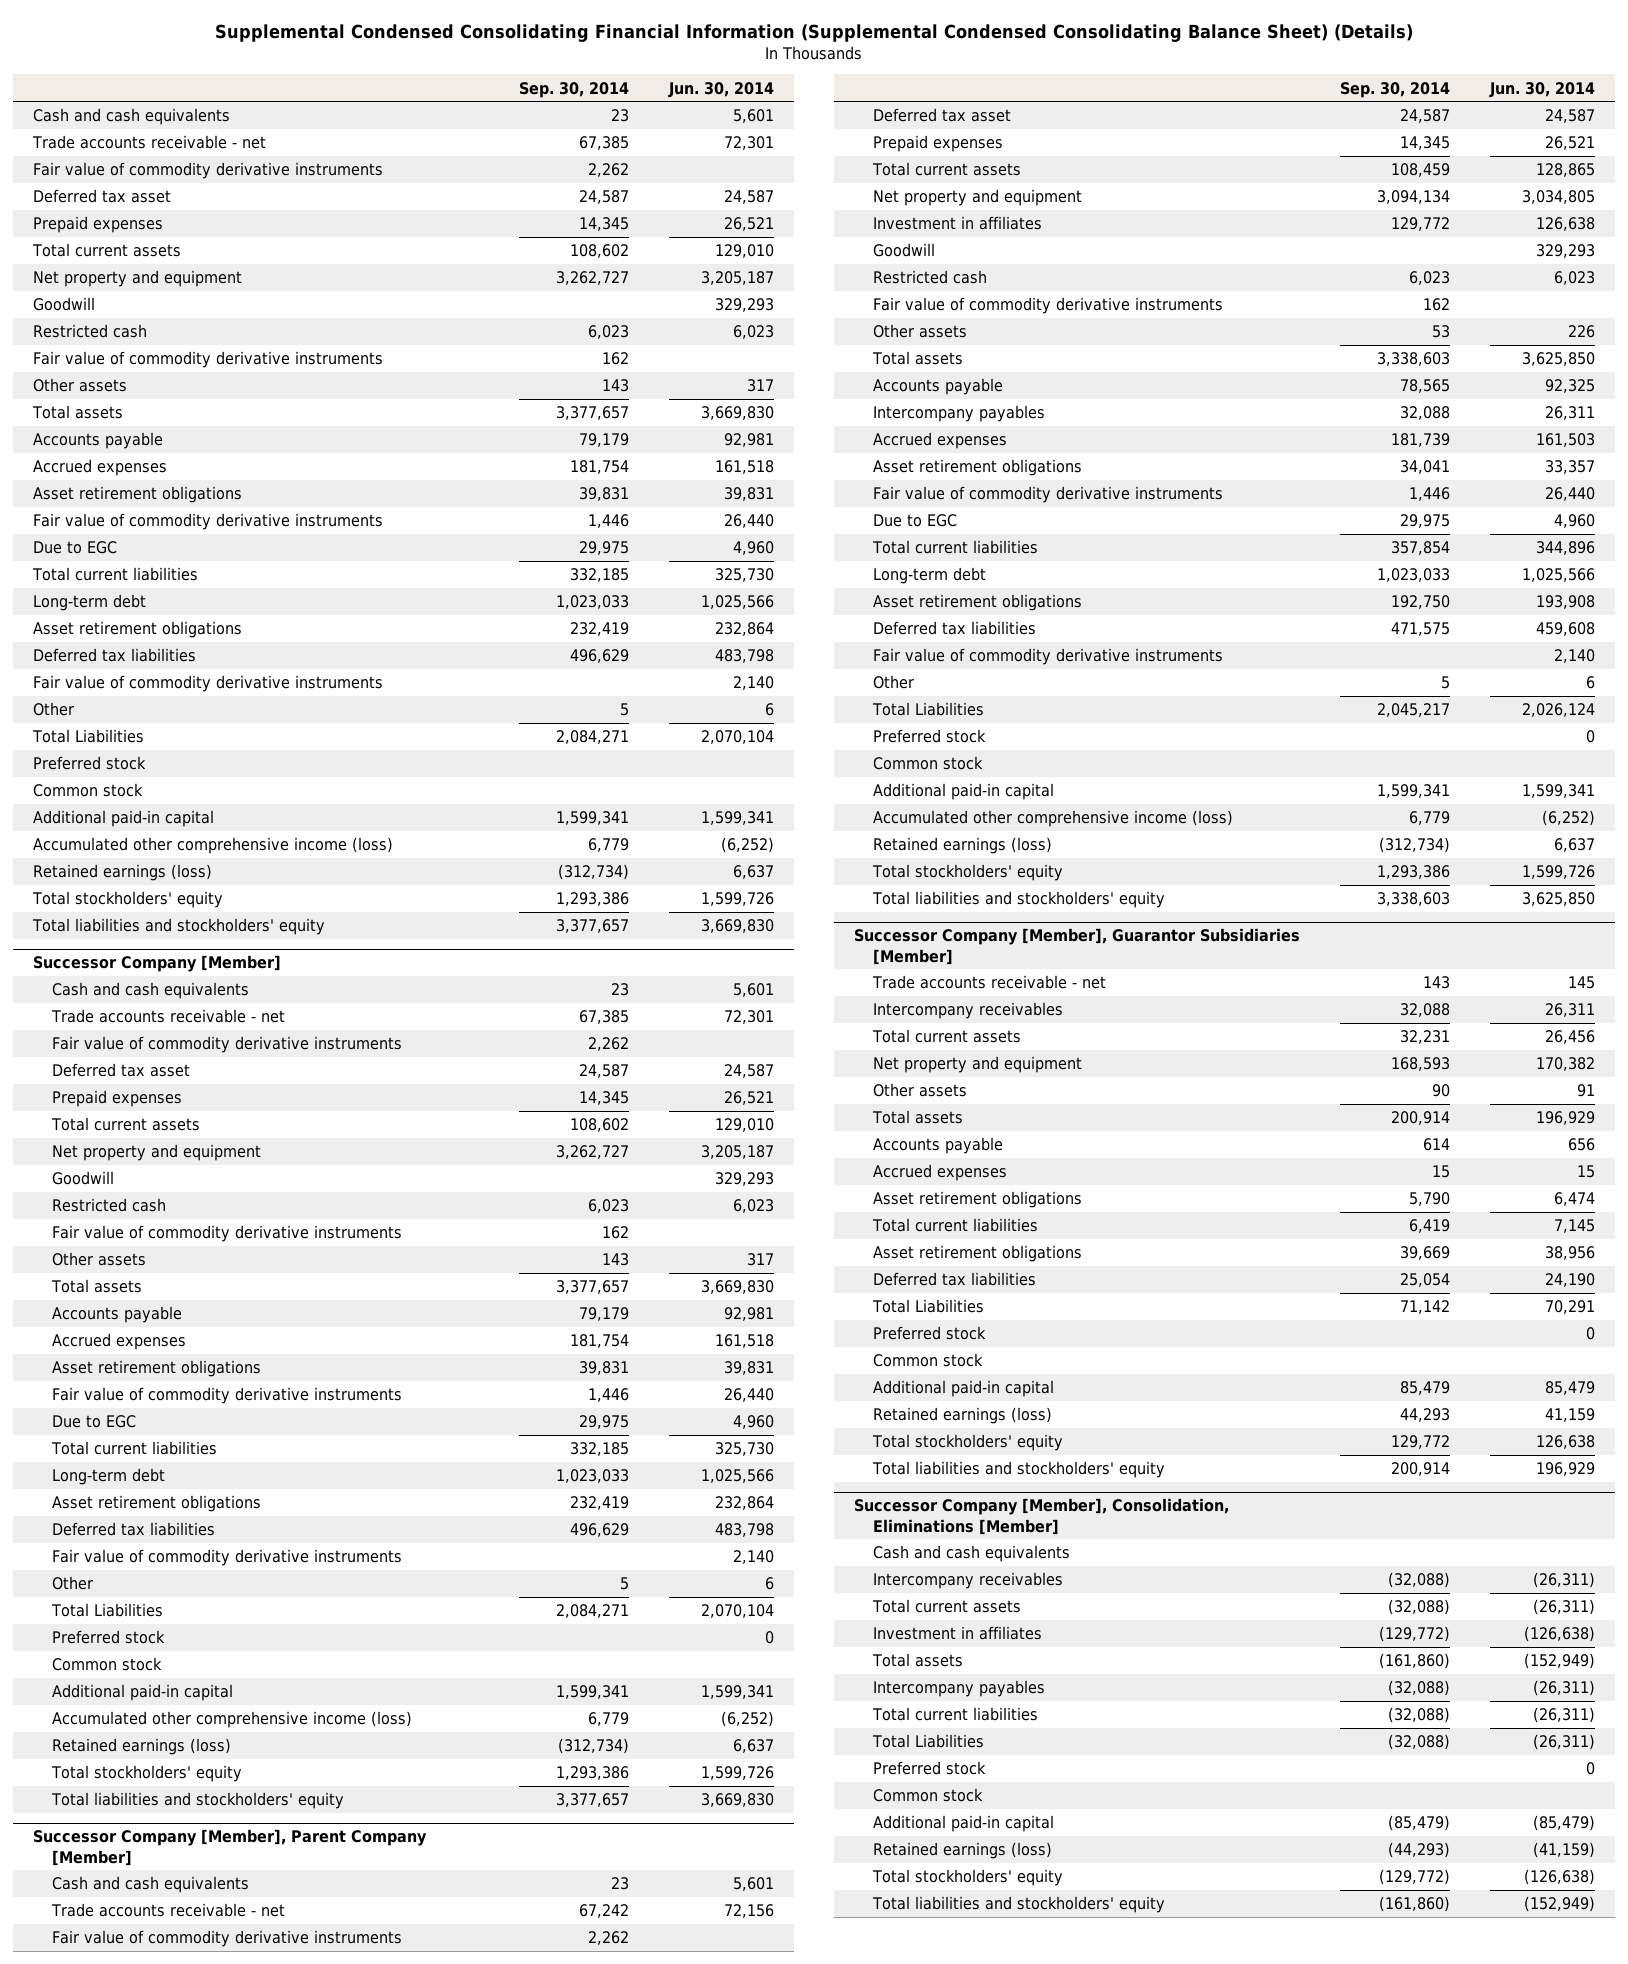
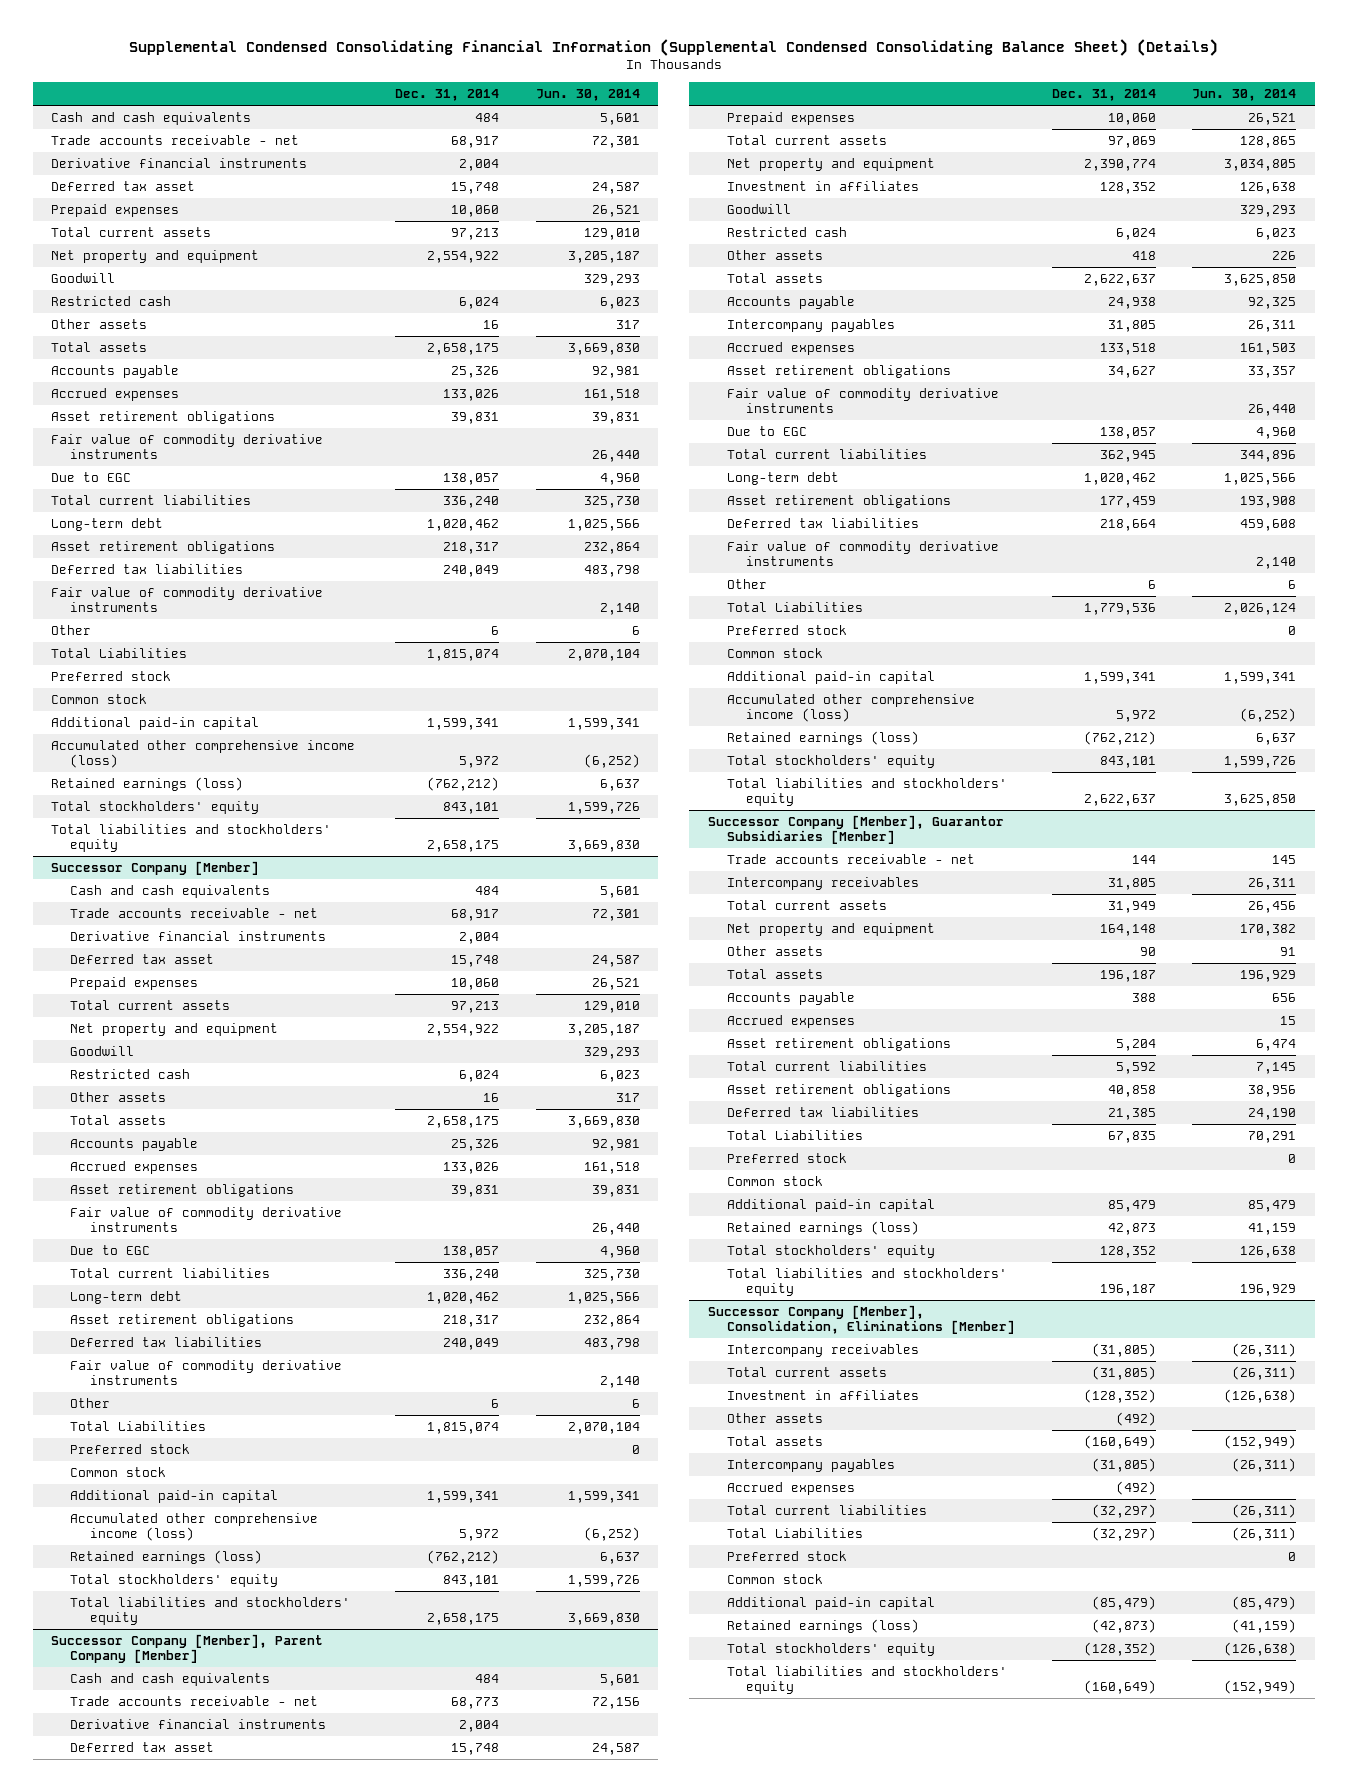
[519,81,630,98] Sep. 30, 2014 -> none
none -> [395,89,500,102] Dec. 31, 2014
[33,162,384,180] Fair value of commodity derivative instruments -> [51,158,308,169] Derivative financial instruments
[33,351,384,369] Fair value of commodity derivative instruments -> none
[52,1036,403,1054] Fair value of commodity derivative instruments -> [70,931,327,942] Derivative financial instruments
[52,1225,403,1243] Fair value of commodity derivative instruments -> none
[52,1930,403,1948] Fair value of commodity derivative instruments -> [70,1719,327,1730] Derivative financial instruments
[872,297,1223,315] Fair value of commodity derivative instruments -> none
[872,1545,1070,1563] Cash and cash equivalents -> none
none -> [727,1413,824,1424] Other assets
none -> [727,1482,856,1496] Accrued expenses

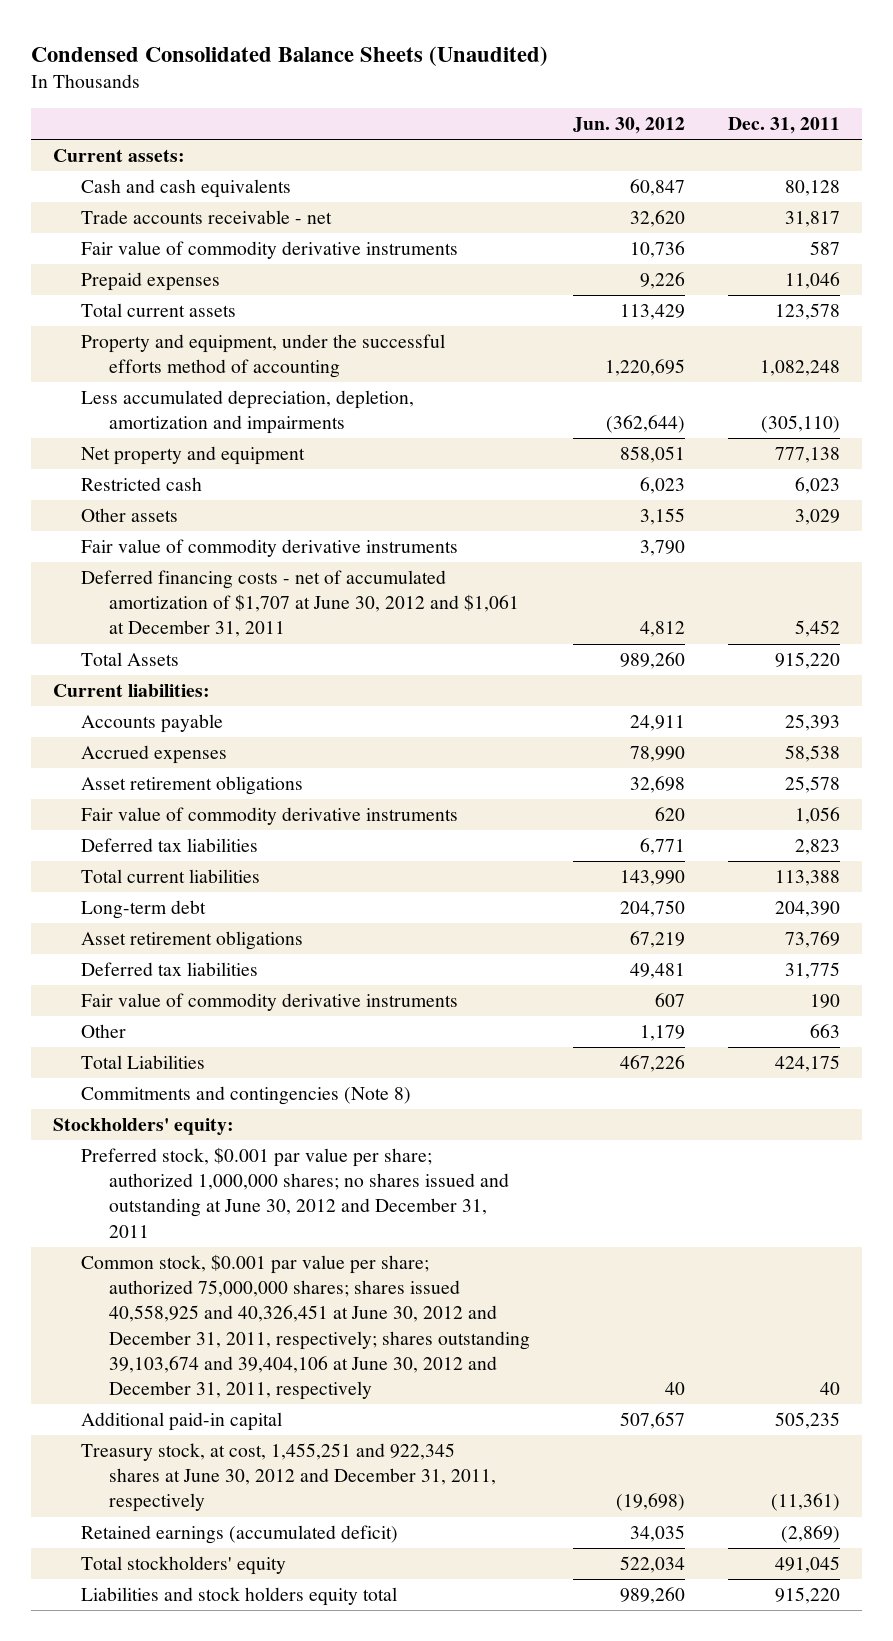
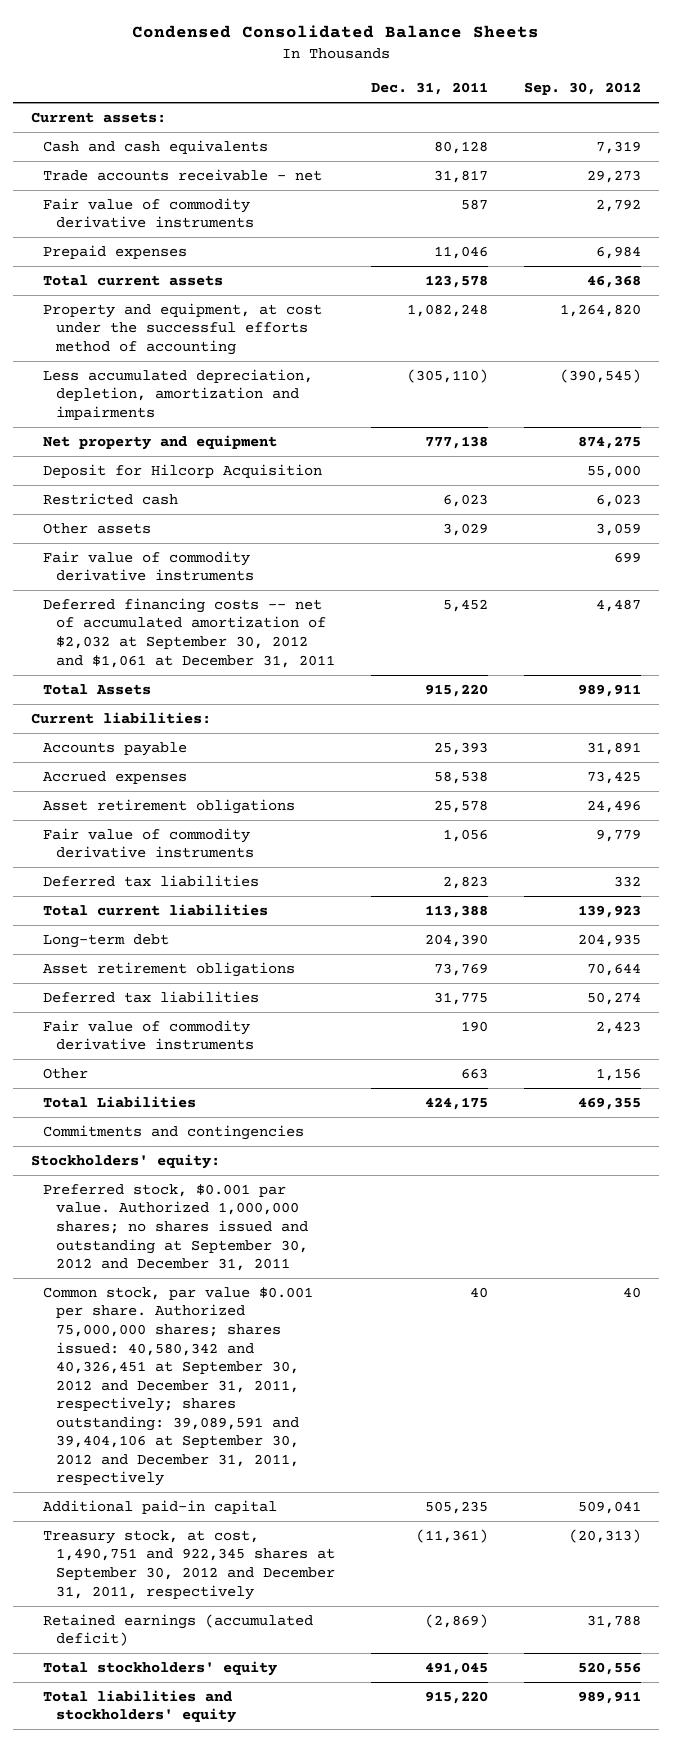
[31,45,549,66] Condensed Consolidated Balance Sheets (Unaudited) -> [132,25,540,39] Condensed Consolidated Balance Sheets
[572,117,685,135] Jun. 30, 2012 -> none
none -> [524,82,642,96] Sep. 30, 2012
[80,334,445,379] Property and equipment, under the successful efforts method of accounting -> [43,302,323,355] Property and equipment, at cost under the successful efforts method of accounting
none -> [43,463,323,478] Deposit for Hilcorp Acquisition
[80,570,519,638] Deferred financing costs - net of accumulated amortization of $1,707 at June 30, 2012 and $1,061 at December 31, 2011 -> [43,597,335,668] Deferred financing costs -- net of accumulated amortization of $2,032 at September 30, 2012 and $1,061 at December 31, 2011
[80,1086,411,1106] Commitments and contingencies (Note 8) -> [43,1124,305,1140] Commitments and contingencies
[80,1147,509,1238] Preferred stock, $0.001 par value per share; authorized 1,000,000 shares; no shares issued and outstanding at June 30, 2012 and December 31, 2011 -> [43,1183,308,1272] Preferred stock, $0.001 par value. Authorized 1,000,000 shares; no shares issued and outstanding at September 30, 2012 and December 31, 2011
[80,1254,530,1400] Common stock, $0.001 par value per share; authorized 75,000,000 shares; shares issued 40,558,925 and 40,326,451 at June 30, 2012 and December 31, 2011, respectively; shares outstanding 39,103,674 and 39,404,106 at June 30, 2012 and December 31, 2011, respectively -> [43,1286,314,1487] Common stock, par value $0.001 per share. Authorized 75,000,000 shares; shares issued: 40,580,342 and 40,326,451 at September 30, 2012 and December 31, 2011, respectively; shares outstanding: 39,089,591 and 39,404,106 at September 30, 2012 and December 31, 2011, respectively
[80,1443,496,1513] Treasury stock, at cost, 1,455,251 and 922,345 shares at June 30, 2012 and December 31, 2011, respectively -> [43,1529,335,1600] Treasury stock, at cost, 1,490,751 and 922,345 shares at September 30, 2012 and December 31, 2011, respectively
[80,1587,397,1607] Liabilities and stock holders equity total -> [43,1689,236,1724] Total liabilities and stockholders' equity

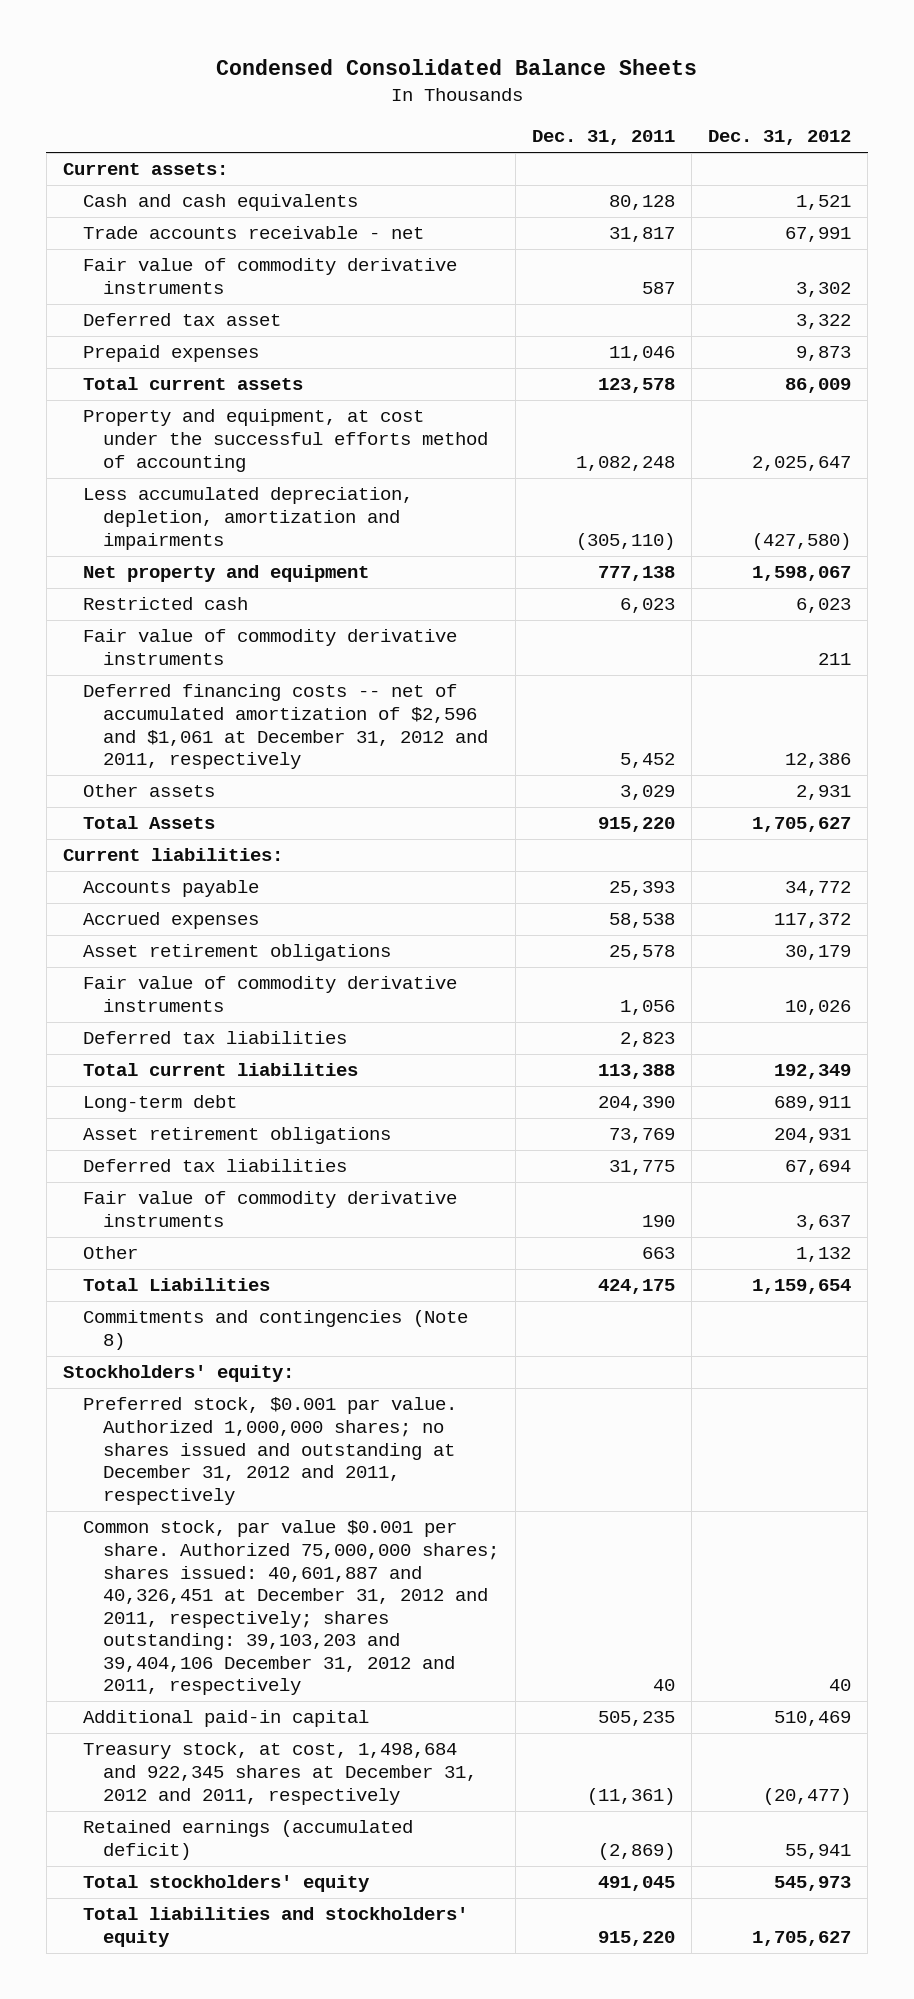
[524,82,642,96] Sep. 30, 2012 -> none
none -> [708,130,852,146] Dec. 31, 2012
none -> [83,313,282,327] Deferred tax asset
[43,463,323,478] Deposit for Hilcorp Acquisition -> none
[43,597,335,668] Deferred financing costs -- net of accumulated amortization of $2,032 at September 30, 2012 and $1,061 at December 31, 2011 -> [83,684,489,770] Deferred financing costs -- net of accumulated amortization of $2,596 and $1,061 at December 31, 2012 and 2011, respectively
[43,522,152,534] Other assets -> [83,784,216,798] Other assets
[43,1124,305,1140] Commitments and contingencies -> [83,1310,469,1350] Commitments and contingencies (Note 8)
[43,1183,308,1272] Preferred stock, $0.001 par value. Authorized 1,000,000 shares; no shares issued and outstanding at September 30, 2012 and December 31, 2011 -> [83,1397,458,1505] Preferred stock, $0.001 par value. Authorized 1,000,000 shares; no shares issued and outstanding at December 31, 2012 and 2011, respectively
[43,1286,314,1487] Common stock, par value $0.001 per share. Authorized 75,000,000 shares; shares issued: 40,580,342 and 40,326,451 at September 30, 2012 and December 31, 2011, respectively; shares outstanding: 39,089,591 and 39,404,106 at September 30, 2012 and December 31, 2011, respectively -> [83,1520,500,1696] Common stock, par value $0.001 per share. Authorized 75,000,000 shares; shares issued: 40,601,887 and 40,326,451 at December 31, 2012 and 2011, respectively; shares outstanding: 39,103,203 and 39,404,106 December 31, 2012 and 2011, respectively
[43,1529,335,1600] Treasury stock, at cost, 1,490,751 and 922,345 shares at September 30, 2012 and December 31, 2011, respectively -> [83,1742,478,1805] Treasury stock, at cost, 1,498,684 and 922,345 shares at December 31, 2012 and 2011, respectively

